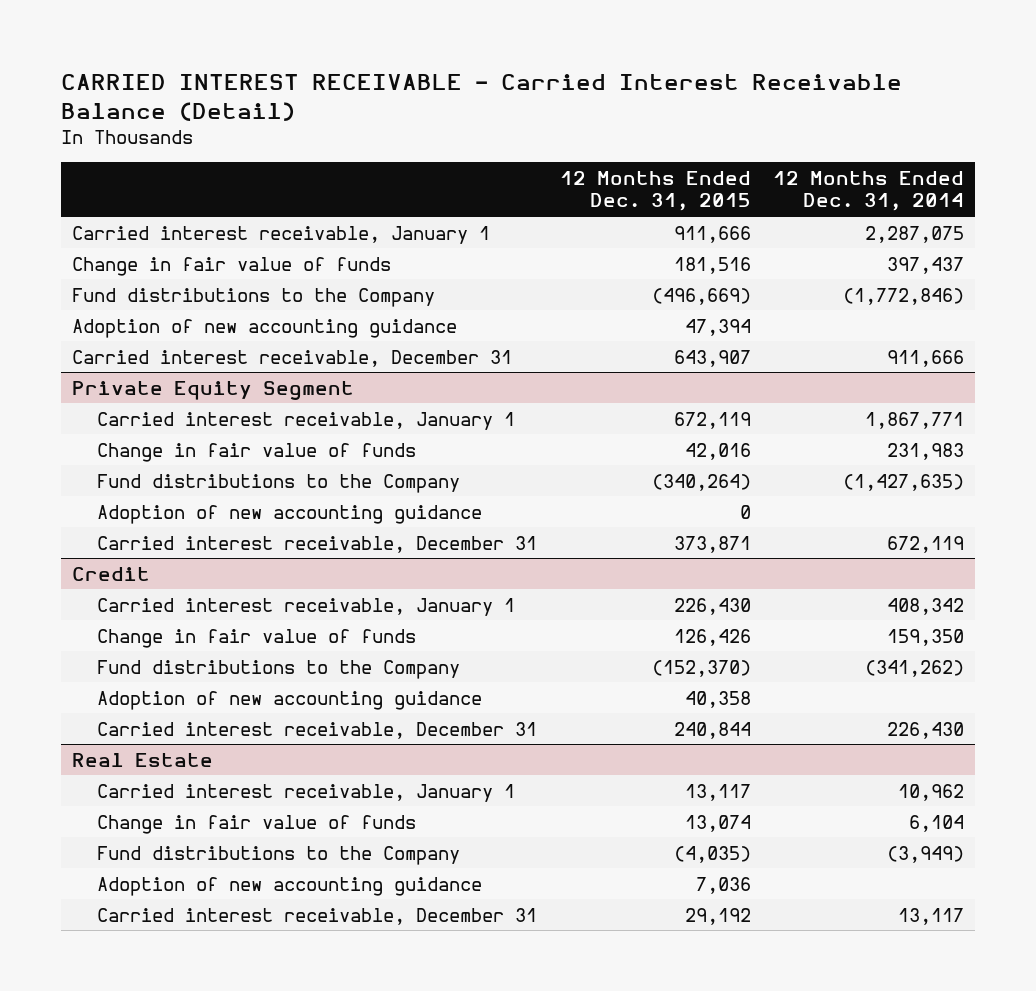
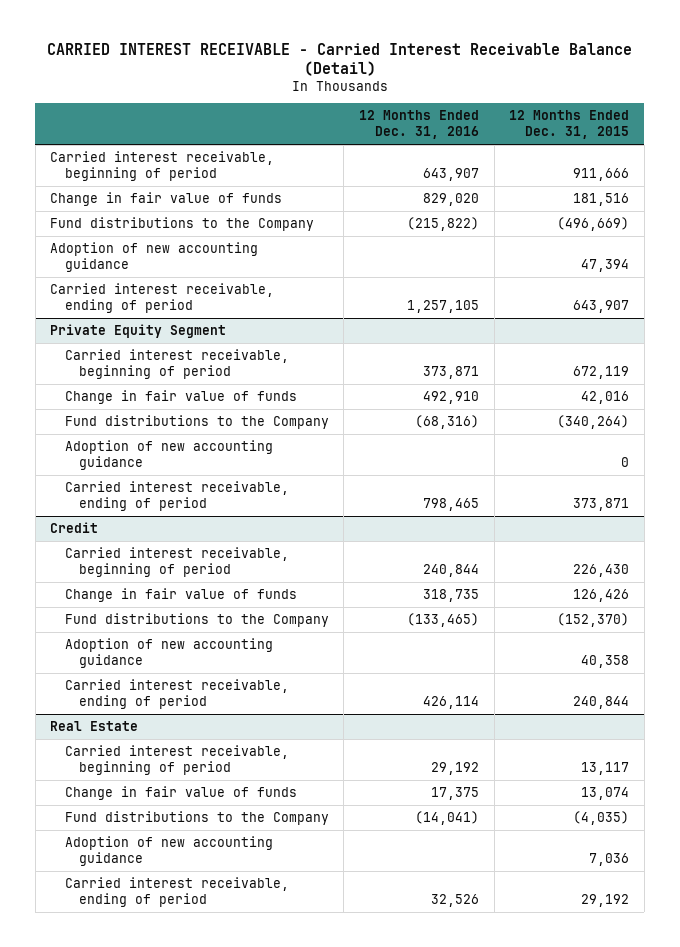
[773,171,965,212] 12 Months Ended Dec. 31, 2014 -> none
none -> [359,110,480,140] 12 Months Ended Dec. 31, 2016
[72,225,491,244] Carried interest receivable, January 1 -> [50,151,275,182] Carried interest receivable, beginning of period
[72,349,513,367] Carried interest receivable, December 31 -> [50,283,275,314] Carried interest receivable, ending of period
[97,411,516,430] Carried interest receivable, January 1 -> [64,349,289,380] Carried interest receivable, beginning of period
[97,535,538,553] Carried interest receivable, December 31 -> [64,481,289,512] Carried interest receivable, ending of period
[97,597,516,616] Carried interest receivable, January 1 -> [64,547,289,578] Carried interest receivable, beginning of period
[97,721,538,739] Carried interest receivable, December 31 -> [64,679,289,710] Carried interest receivable, ending of period
[97,783,516,802] Carried interest receivable, January 1 -> [64,745,289,776] Carried interest receivable, beginning of period
[97,907,538,925] Carried interest receivable, December 31 -> [64,877,289,908] Carried interest receivable, ending of period

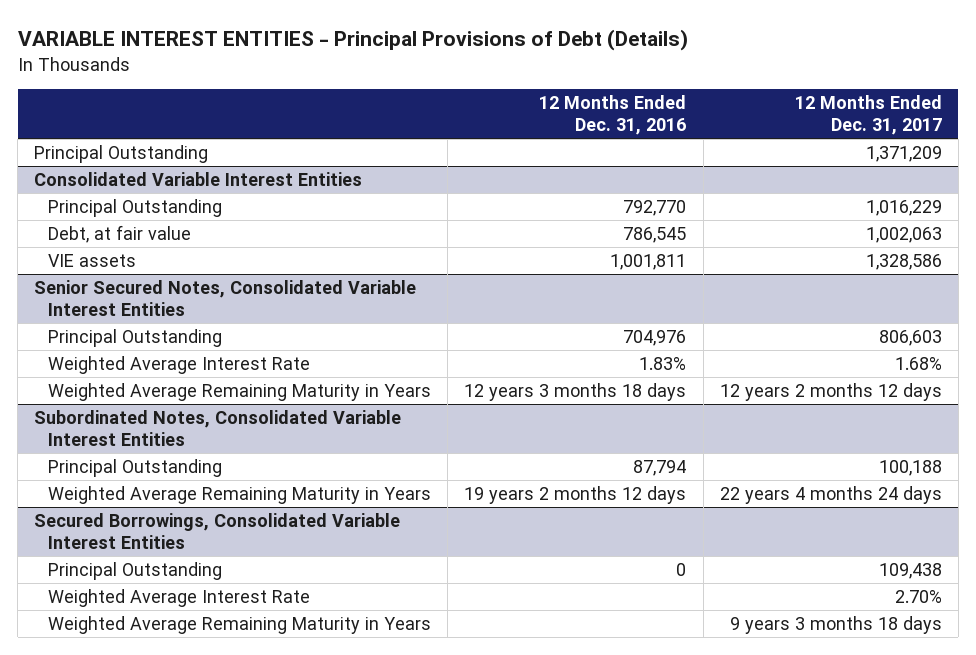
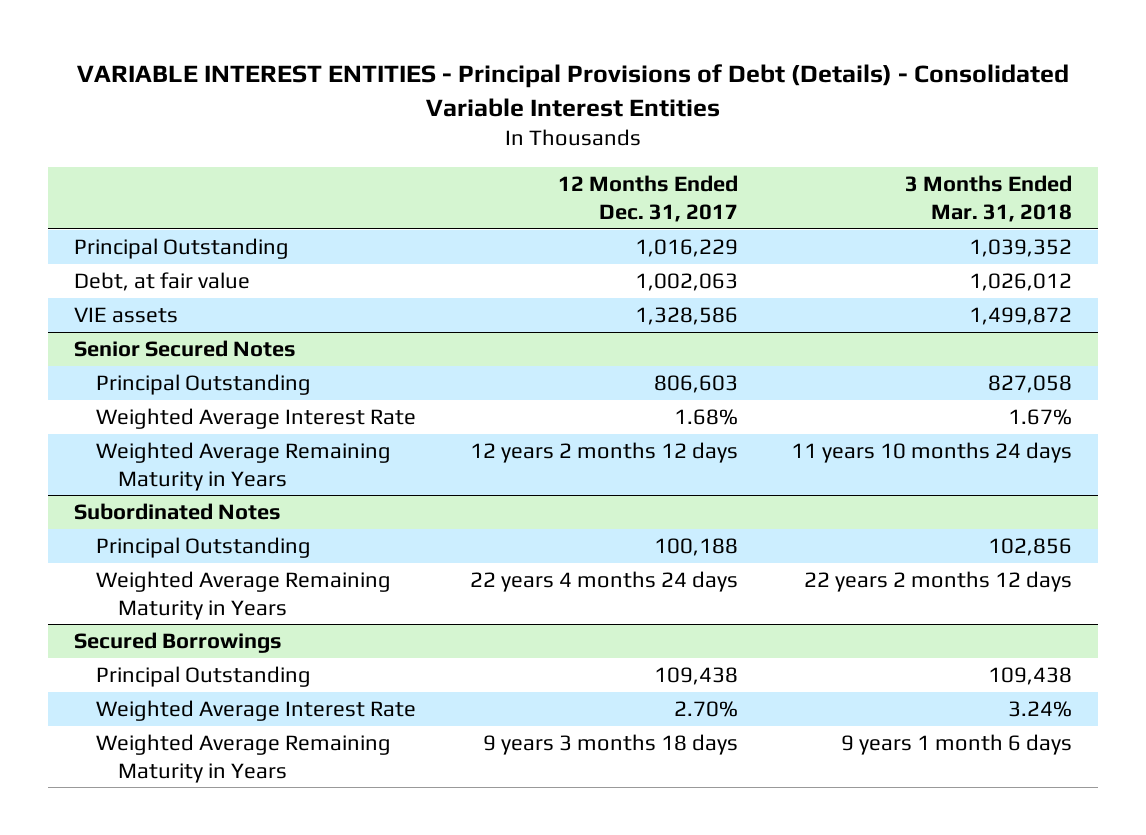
[17,28,688,51] VARIABLE INTEREST ENTITIES - Principal Provisions of Debt (Details) -> [77,63,1070,117] VARIABLE INTEREST ENTITIES - Principal Provisions of Debt (Details) - Consolidated Variable Interest Entities
[539,95,687,136] 12 Months Ended Dec. 31, 2016 -> none
none -> [904,175,1072,222] 3 Months Ended Mar. 31, 2018
[34,145,209,164] Principal Outstanding -> none
[34,172,363,187] Consolidated Variable Interest Entities -> none
[34,280,417,317] Senior Secured Notes, Consolidated Variable Interest Entities -> none
none -> [74,339,297,357] Senior Secured Notes
[34,410,402,447] Subordinated Notes, Consolidated Variable Interest Entities -> none
none -> [74,502,282,520] Subordinated Notes
[34,513,401,550] Secured Borrowings, Consolidated Variable Interest Entities -> none
none -> [74,631,283,653] Secured Borrowings

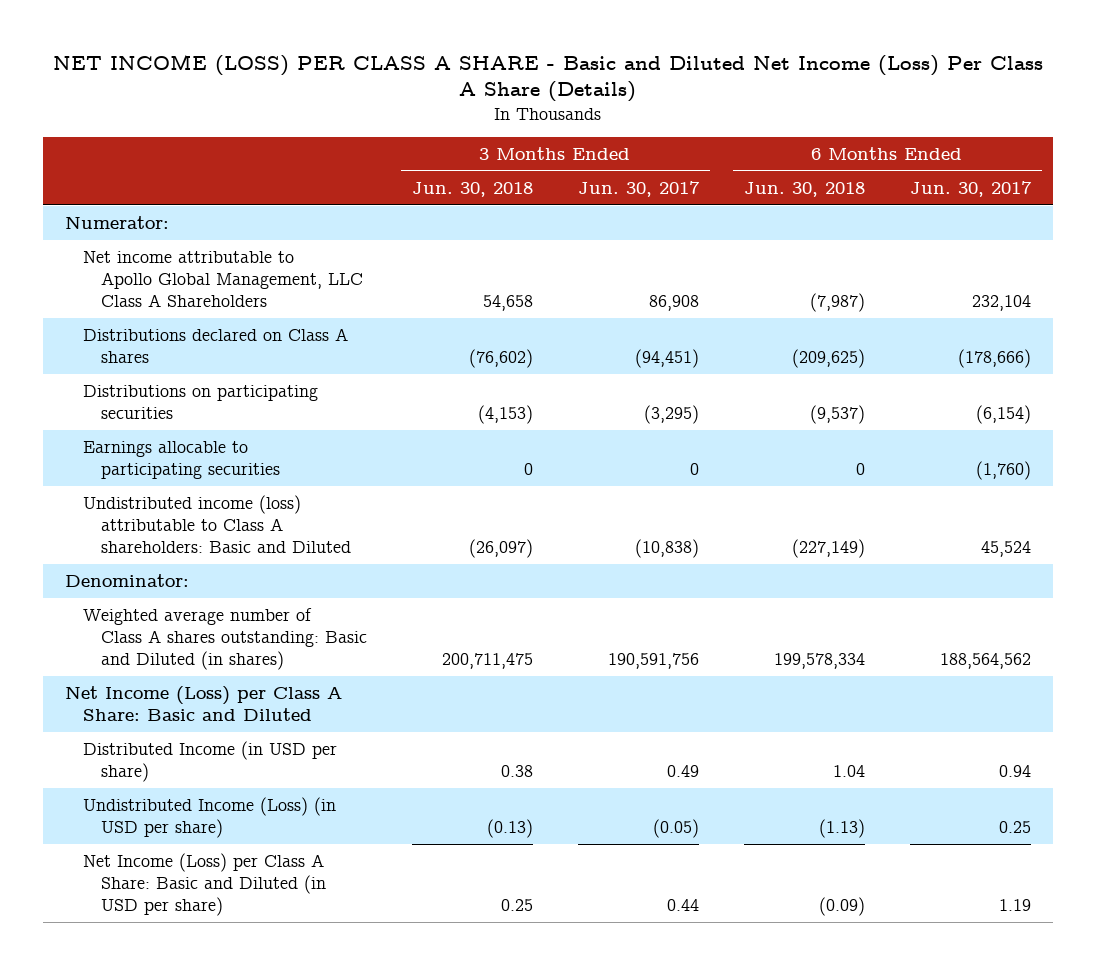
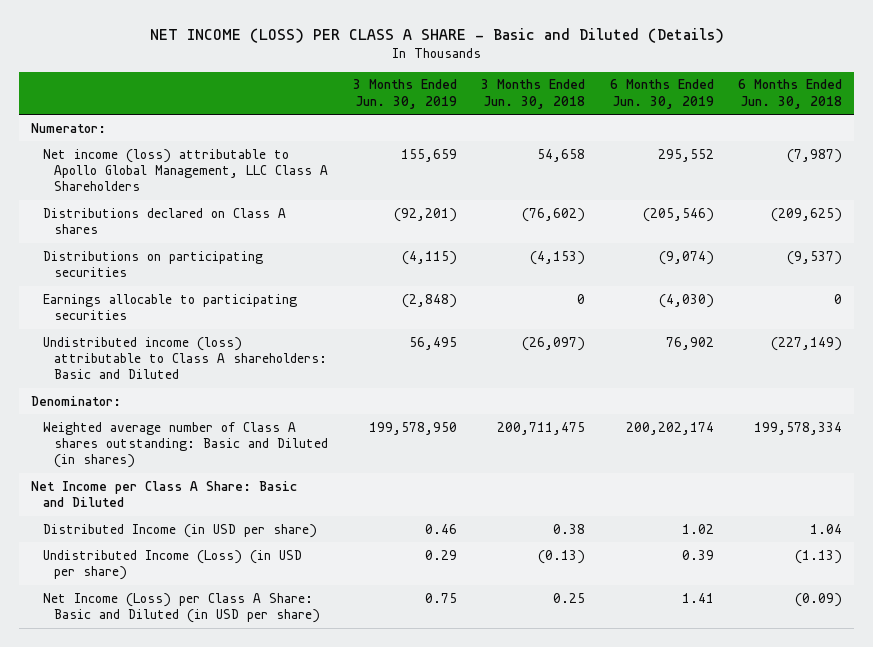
[52,53,1043,103] NET INCOME (LOSS) PER CLASS A SHARE - Basic and Diluted Net Income (Loss) Per Class A Share (Details) -> [149,28,724,44] NET INCOME (LOSS) PER CLASS A SHARE - Basic and Diluted (Details)
[577,180,700,197] Jun. 30, 2017 -> none
[909,180,1032,197] Jun. 30, 2017 -> none
none -> [352,79,457,109] 3 Months Ended Jun. 30, 2019
none -> [609,79,714,109] 6 Months Ended Jun. 30, 2019
[83,250,364,307] Net income attributable to Apollo Global Management, LLC Class A Shareholders -> [42,148,329,192] Net income (loss) attributable to Apollo Global Management, LLC Class A Shareholders
[65,685,343,721] Net Income (Loss) per Class A Share: Basic and Diluted -> [31,480,298,507] Net Income per Class A Share: Basic and Diluted

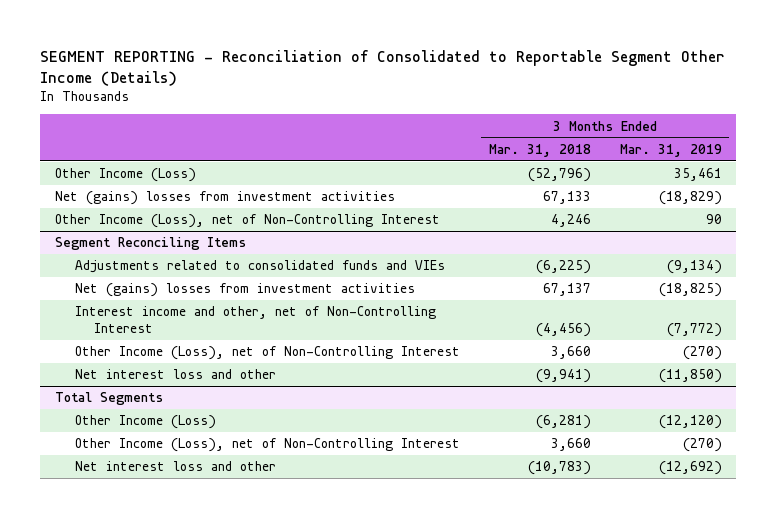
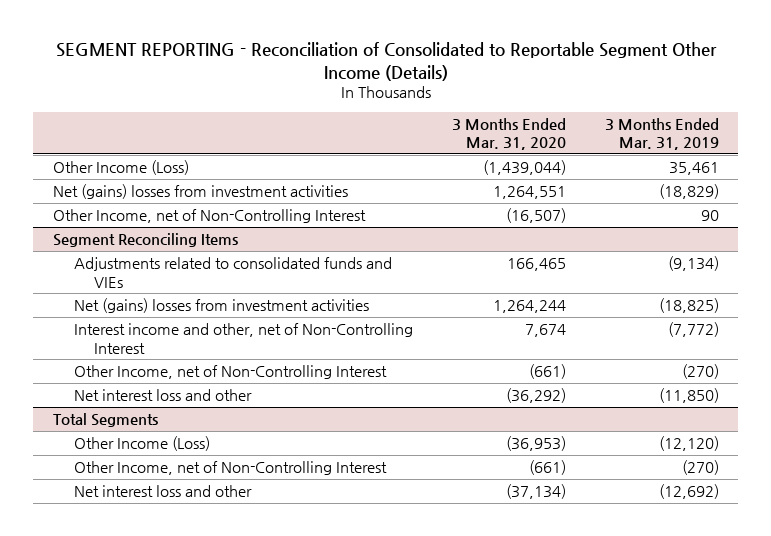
[488,143,591,157] Mar. 31, 2018 -> none
none -> [451,117,566,151] 3 Months Ended Mar. 31, 2020
[54,214,440,229] Other Income (Loss), net of Non-Controlling Interest -> [52,208,366,223] Other Income, net of Non-Controlling Interest
[74,346,460,361] Other Income (Loss), net of Non-Controlling Interest -> [73,364,387,379] Other Income, net of Non-Controlling Interest
[74,438,460,453] Other Income (Loss), net of Non-Controlling Interest -> [73,460,387,475] Other Income, net of Non-Controlling Interest

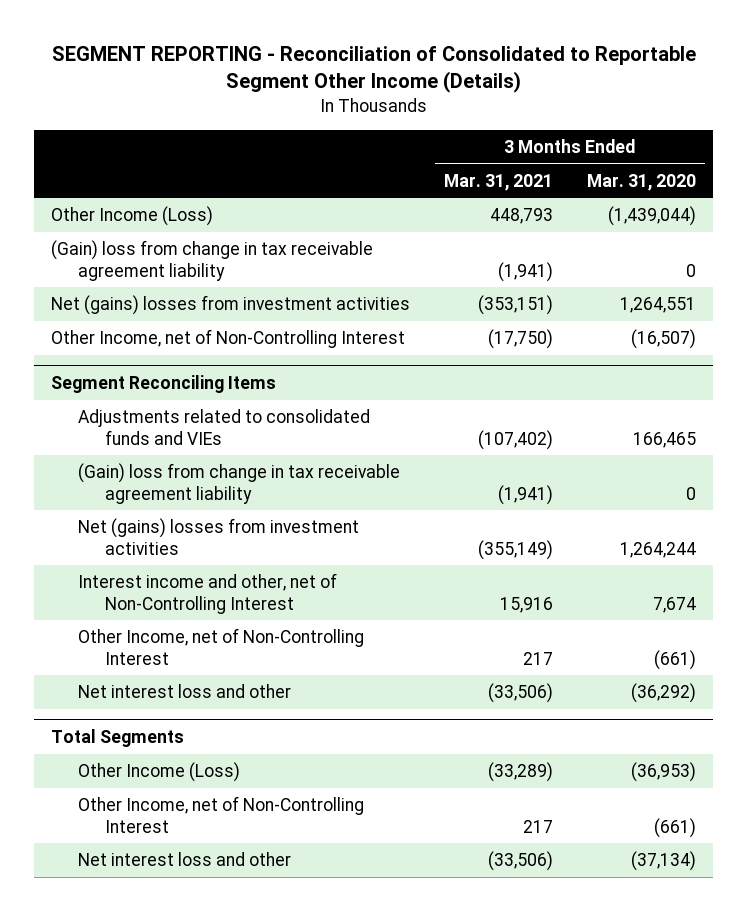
[604,117,719,151] 3 Months Ended Mar. 31, 2019 -> none
none -> [444,173,554,191] Mar. 31, 2021
none -> [50,240,373,281] (Gain) loss from change in tax receivable agreement liability
none -> [78,463,401,504] (Gain) loss from change in tax receivable agreement liability

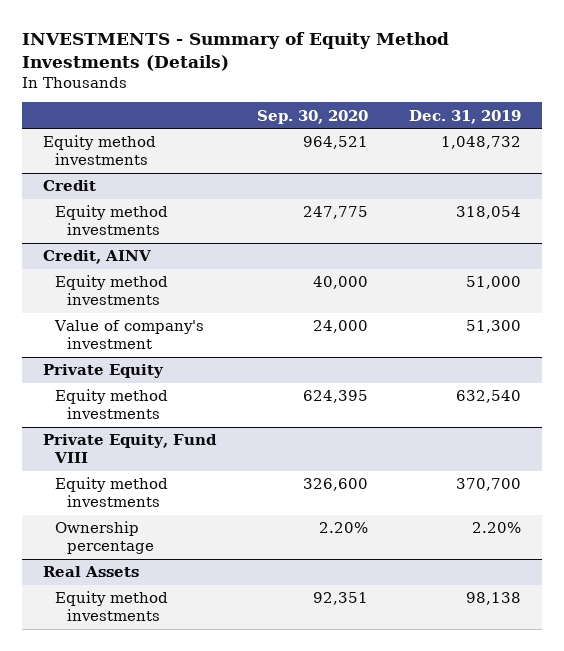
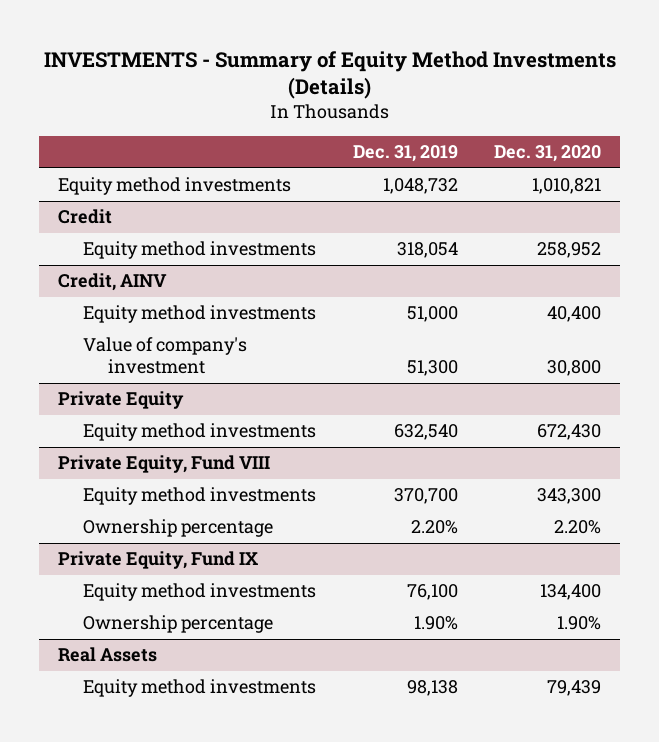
[257,109,369,124] Sep. 30, 2020 -> none
none -> [494,145,602,163] Dec. 31, 2020
none -> [57,551,258,570] Private Equity, Fund IX
none -> [82,583,316,602] Equity method investments
none -> [82,615,273,634] Ownership percentage

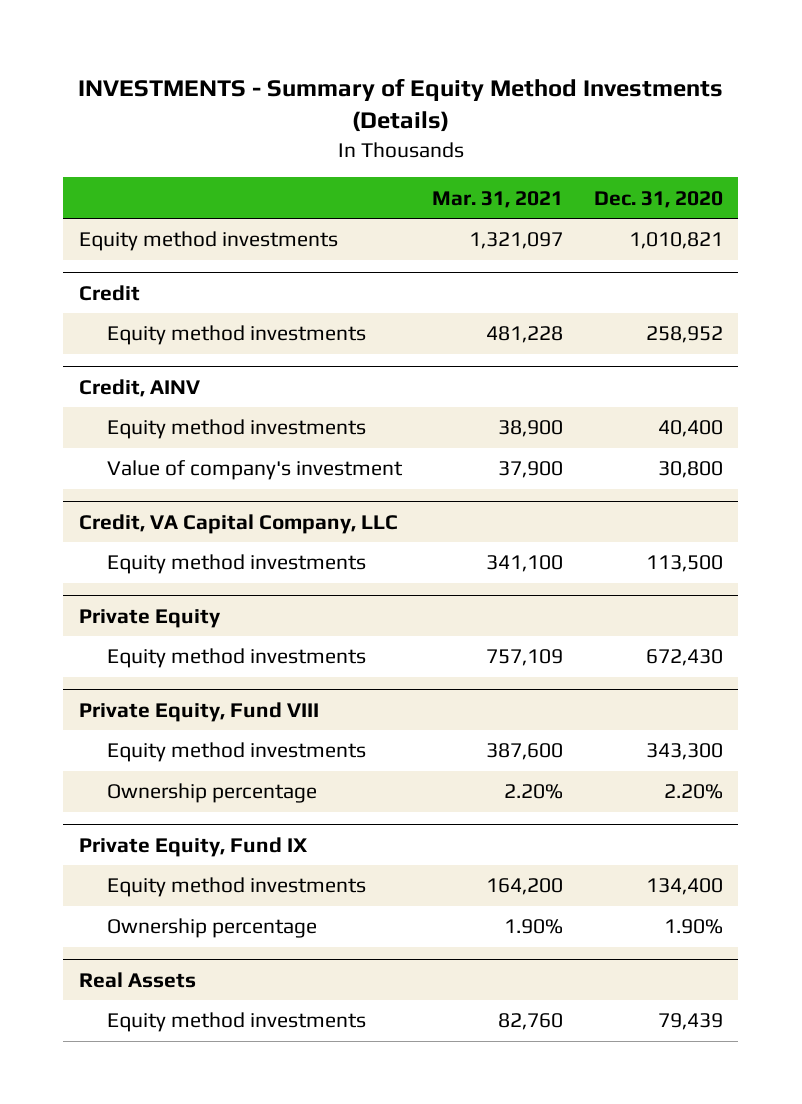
[352,145,458,163] Dec. 31, 2019 -> none
none -> [432,190,564,208] Mar. 31, 2021
none -> [78,513,398,534] Credit, VA Capital Company, LLC
none -> [106,554,366,575] Equity method investments

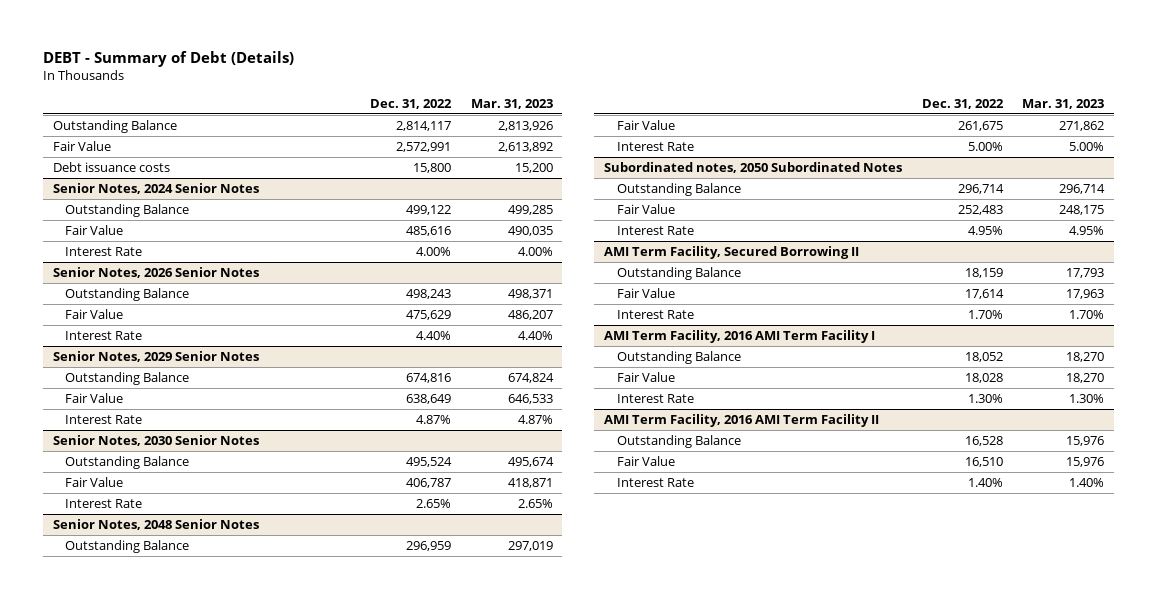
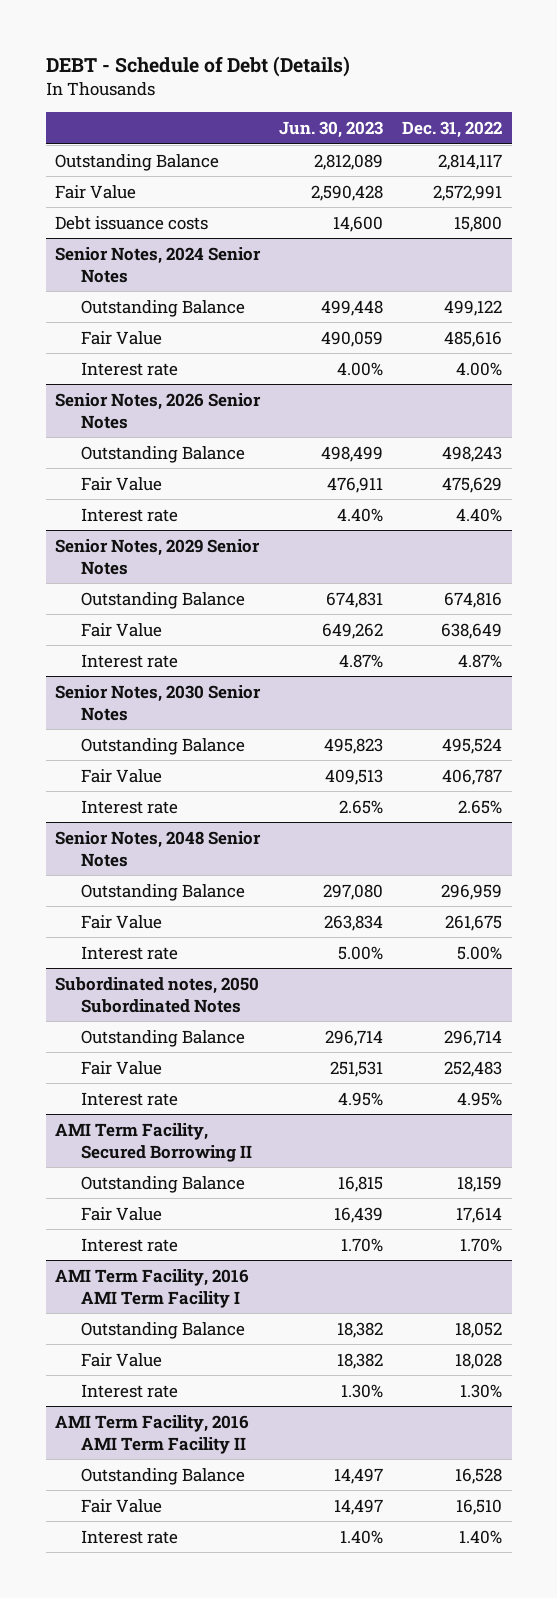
[42,50,294,67] DEBT - Summary of Debt (Details) -> [45,56,350,78] DEBT - Schedule of Debt (Details)
[470,98,553,109] Mar. 31, 2023 -> none
none -> [279,121,384,139] Jun. 30, 2023
[65,247,143,257] Interest Rate -> [80,361,178,376] Interest rate
[65,331,143,341] Interest Rate -> [80,507,178,522] Interest rate
[65,415,143,425] Interest Rate -> [80,653,178,668] Interest rate
[65,499,143,509] Interest Rate -> [80,799,178,814] Interest rate
[616,142,694,152] Interest Rate -> [80,945,178,960] Interest rate
[616,226,694,236] Interest Rate -> [80,1091,178,1106] Interest rate
[616,310,694,320] Interest Rate -> [80,1237,178,1252] Interest rate
[616,394,694,404] Interest Rate -> [80,1383,178,1398] Interest rate
[616,478,694,488] Interest Rate -> [80,1529,178,1544] Interest rate

